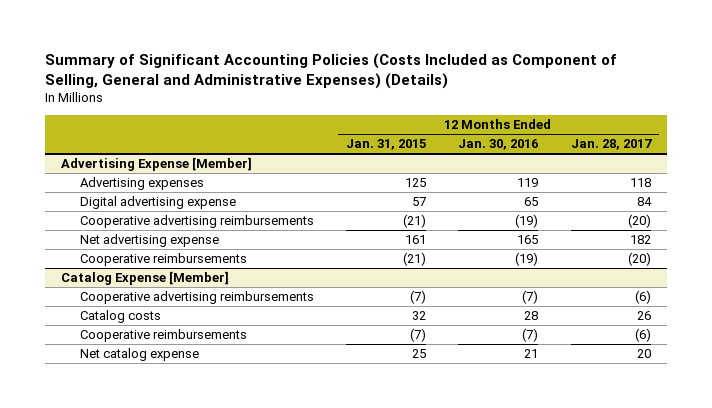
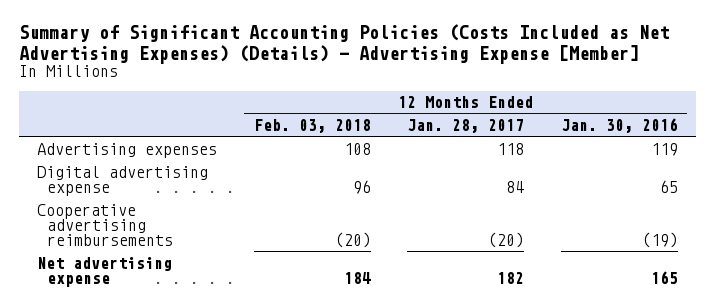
[44,52,617,89] Summary of Significant Accounting Policies (Costs Included as Component of Selling, General and Administrative Expenses) (Details) -> [18,24,669,64] Summary of Significant Accounting Policies (Costs Included as Net Advertising Expenses) (Details) - Advertising Expense [Member]
[346,139,427,151] Jan. 31, 2015 -> none
none -> [253,119,371,134] Feb. 03, 2018
[61,157,253,172] Advertising Expense [Member] -> none
[79,253,247,267] Cooperative reimbursements -> none
[61,271,230,286] Catalog Expense [Member] -> none
[79,291,314,305] Cooperative advertising reimbursements -> none
[79,310,161,324] Catalog costs -> none
[79,329,247,343] Cooperative reimbursements -> none
[79,348,199,362] Net catalog expense -> none

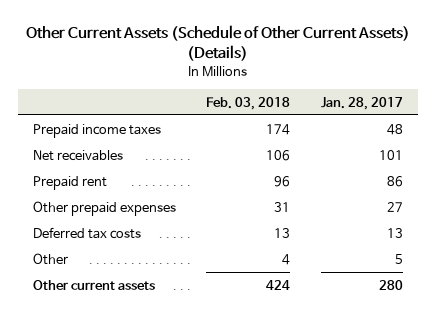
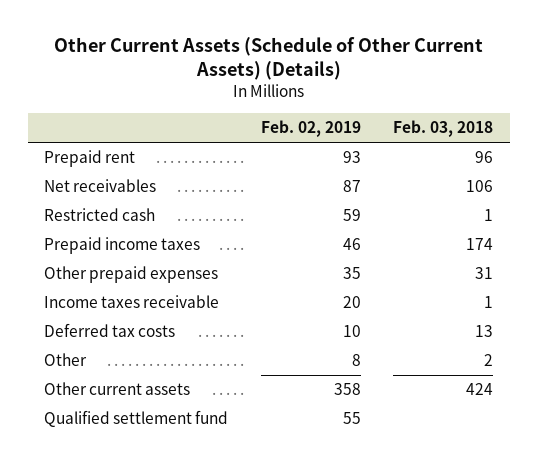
[320,96,403,110] Jan. 28, 2017 -> none
none -> [260,120,361,138] Feb. 02, 2019
[32,149,123,161] Net receivables -> [43,179,156,193] Net receivables
none -> [43,208,155,222] Restricted cash
[32,123,161,138] Prepaid income taxes -> [43,237,200,255] Prepaid income taxes
none -> [43,295,219,309] Income taxes receivable
[282,253,291,265] 4 -> [484,354,494,367] 2
none -> [43,410,228,428] Qualified settlement fund

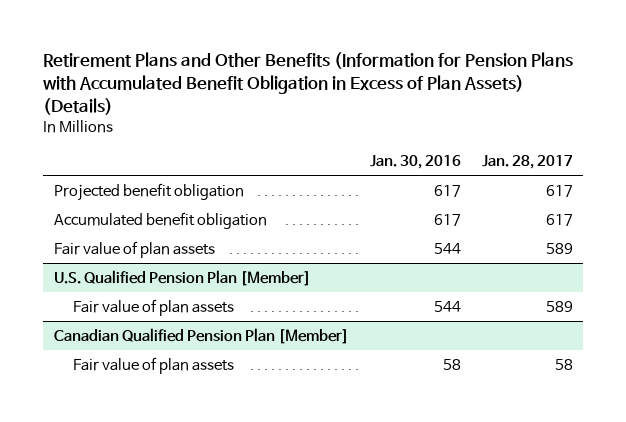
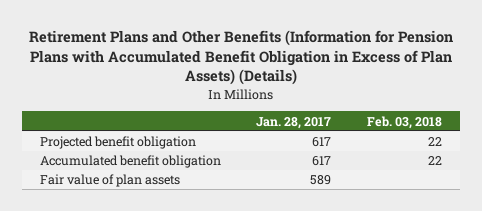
[369,155,461,170] Jan. 30, 2016 -> none
none -> [366,115,442,129] Feb. 03, 2018
[53,269,311,286] U.S. Qualified Pension Plan [Member] -> none
[72,298,234,316] Fair value of plan assets -> none
[53,327,349,344] Canadian Qualified Pension Plan [Member] -> none
[72,356,234,374] Fair value of plan assets -> none

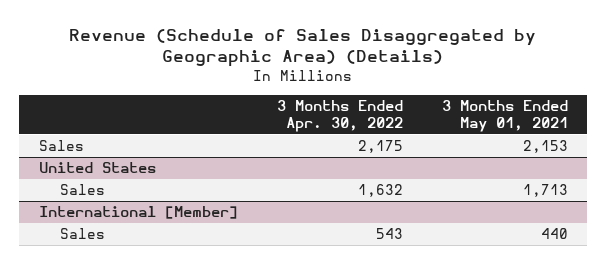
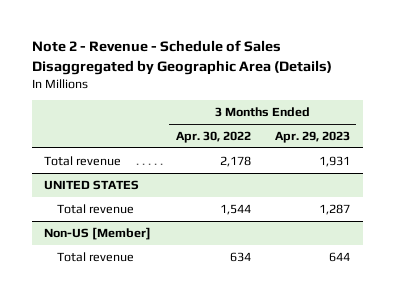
[69,28,537,68] Revenue (Schedule of Sales Disaggregated by Geographic Area) (Details) -> [31,40,332,75] Note 2 - Revenue - Schedule of Sales Disaggregated by Geographic Area (Details)
[441,99,568,132] 3 Months Ended May 01, 2021 -> none
none -> [275,131,351,144] Apr. 29, 2023
[38,140,84,152] Sales -> none
[60,184,106,196] Sales -> none
[38,206,238,220] International [Member] -> none
[60,228,106,240] Sales -> none
none -> [43,156,121,167] Total revenue
[38,162,156,174] United States -> [43,180,139,191] UNITED STATES
none -> [57,204,135,215] Total revenue
none -> [43,227,151,241] Non-US [Member]
none -> [57,252,135,263] Total revenue

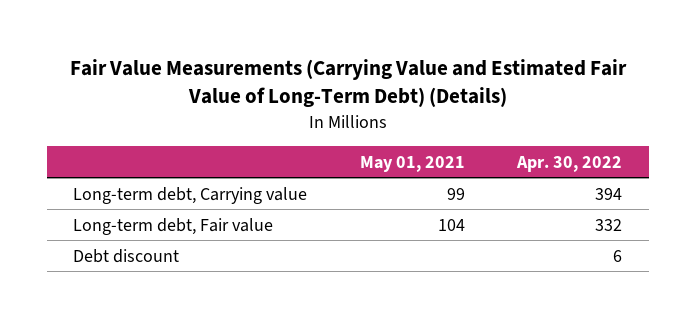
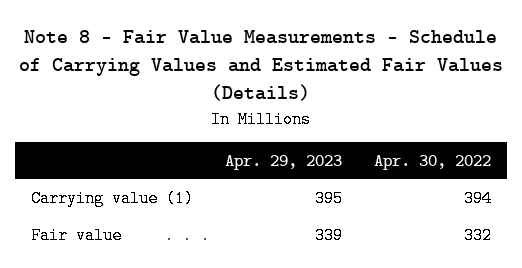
[69,59,627,108] Fair Value Measurements (Carrying Value and Estimated Fair Value of Long-Term Debt) (Details) -> [19,30,504,102] Note 8 - Fair Value Measurements - Schedule of Carrying Values and Estimated Fair Values (Details)
[359,155,465,172] May 01, 2021 -> none
none -> [225,154,343,170] Apr. 29, 2023
[73,248,180,263] Debt discount -> none
[73,186,308,204] Long-term debt, Carrying value -> [31,189,195,207] Carrying value (1)
[73,217,274,235] Long-term debt, Fair value -> [31,226,123,244] Fair value

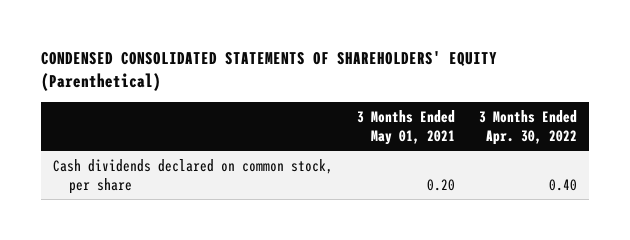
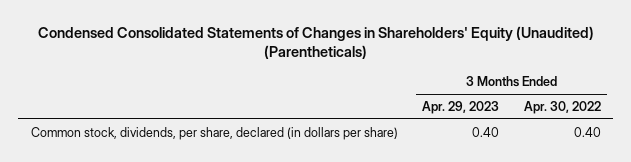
[40,50,497,92] CONDENSED CONSOLIDATED STATEMENTS OF SHAREHOLDERS' EQUITY (Parenthetical) -> [37,25,594,60] Condensed Consolidated Statements of Changes in Shareholders' Equity (Unaudited) (Parentheticals)
[357,109,456,145] 3 Months Ended May 01, 2021 -> none
none -> [422,100,500,114] Apr. 29, 2023
[52,158,333,194] Cash dividends declared on common stock, per share -> [30,126,398,140] Common stock, dividends, per share, declared (in dollars per share)

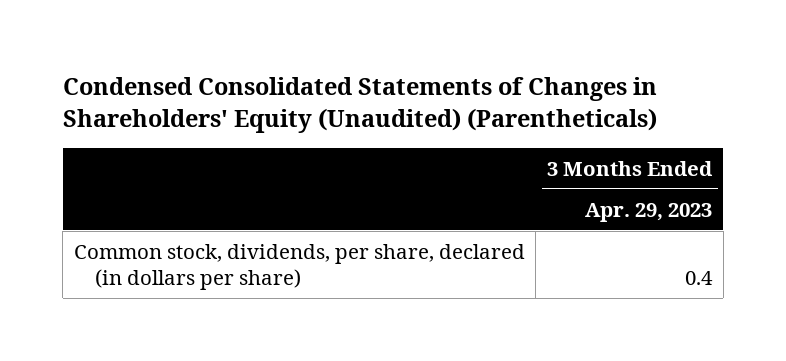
[523,100,601,114] Apr. 30, 2022 -> none
[472,126,500,137] 0.40 -> [685,270,714,285] 0.4

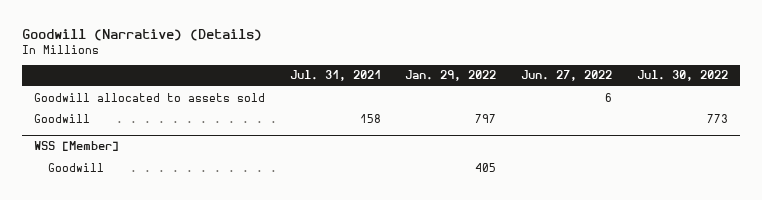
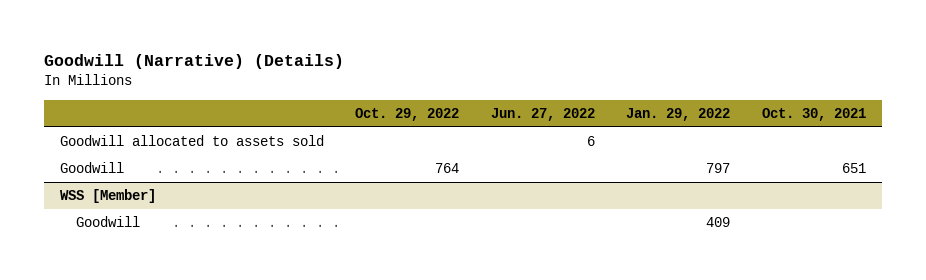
[289,70,381,82] Jul. 31, 2021 -> none
[636,70,728,82] Jul. 30, 2022 -> none
none -> [355,107,460,121] Oct. 29, 2022
none -> [761,107,866,121] Oct. 30, 2021
[475,162,497,172] 405 -> [706,217,731,228] 409

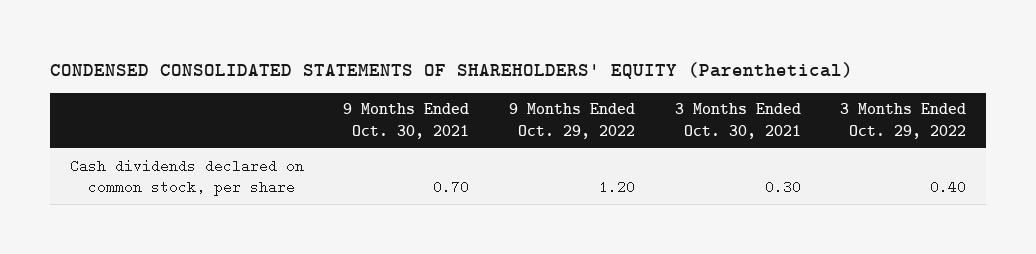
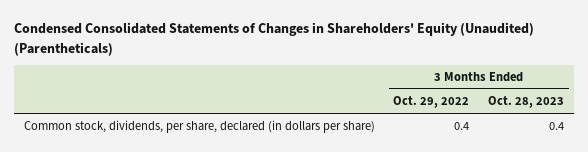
[49,61,853,79] CONDENSED CONSOLIDATED STATEMENTS OF SHAREHOLDERS' EQUITY (Parenthetical) -> [14,22,535,56] Condensed Consolidated Statements of Changes in Shareholders' Equity (Unaudited) (Parentheticals)
[343,103,470,139] 9 Months Ended Oct. 30, 2021 -> none
[509,103,636,139] 9 Months Ended Oct. 29, 2022 -> none
[674,103,801,139] 3 Months Ended Oct. 30, 2021 -> none
none -> [488,96,565,109] Oct. 28, 2023
[69,158,304,197] Cash dividends declared on common stock, per share -> [23,120,375,134] Common stock, dividends, per share, declared (in dollars per share)
[930,180,967,195] 0.40 -> [454,122,470,131] 0.4

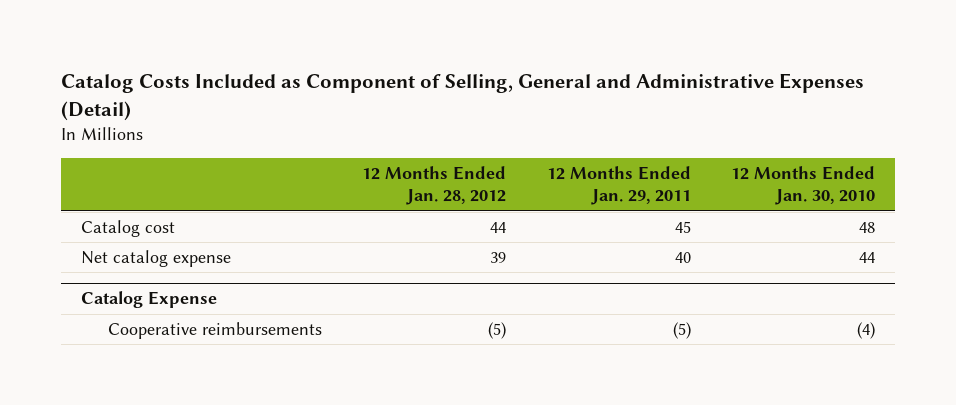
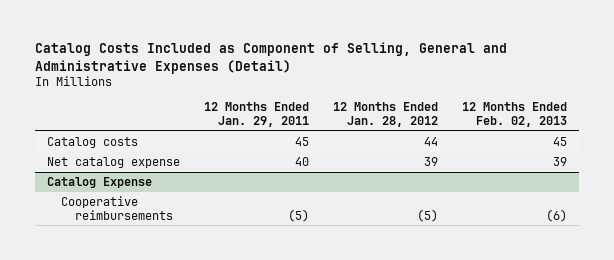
[731,165,876,206] 12 Months Ended Jan. 30, 2010 -> none
none -> [462,102,568,127] 12 Months Ended Feb. 02, 2013
[81,219,176,237] Catalog cost -> [47,137,139,149] Catalog costs

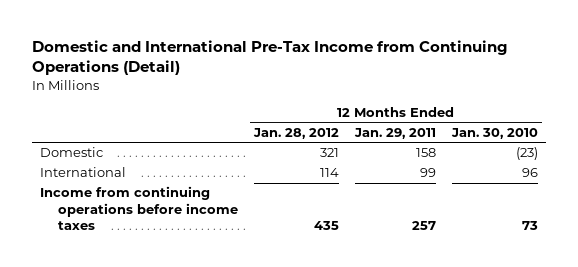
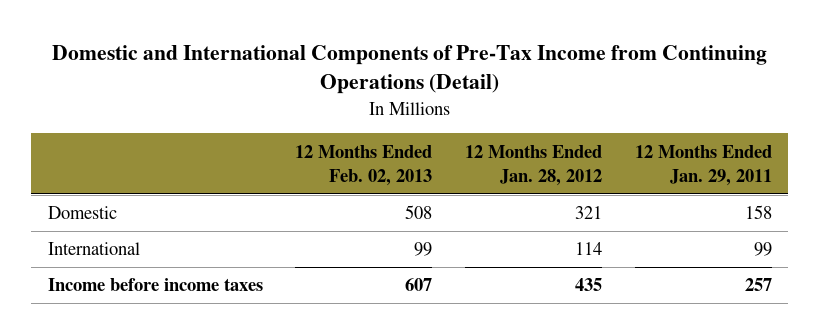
[32,40,509,76] Domestic and International Pre-Tax Income from Continuing Operations (Detail) -> [51,45,767,95] Domestic and International Components of Pre-Tax Income from Continuing Operations (Detail)
[450,127,538,139] Jan. 30, 2010 -> none
none -> [295,144,433,186] 12 Months Ended Feb. 02, 2013
[40,186,239,230] Income from continuing operations before income taxes -> [47,278,263,292] Income before income taxes

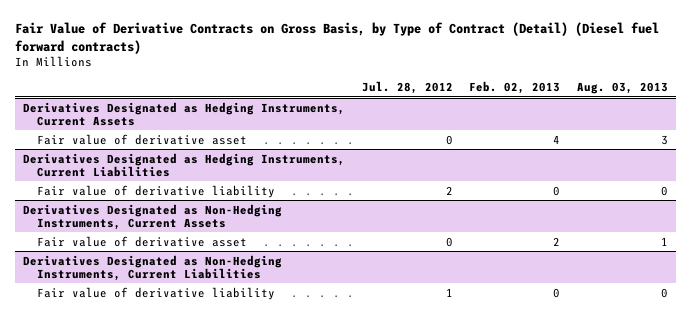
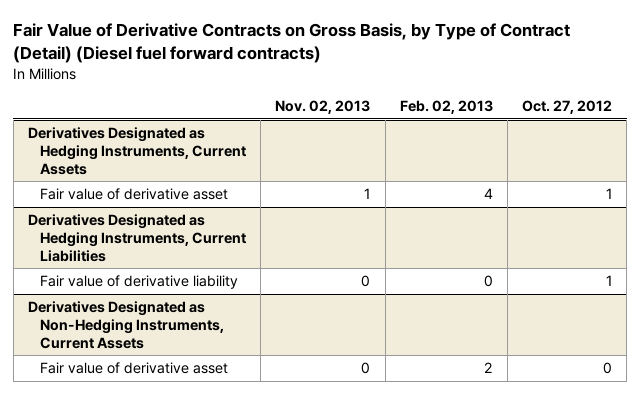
[361,81,453,95] Jul. 28, 2012 -> none
[576,82,668,95] Aug. 03, 2013 -> none
none -> [275,100,371,115] Nov. 02, 2013
none -> [522,100,613,115] Oct. 27, 2012
[23,254,283,281] Derivatives Designated as Non-Hedging Instruments, Current Liabilities -> none
[36,286,275,300] Fair value of derivative liability -> none

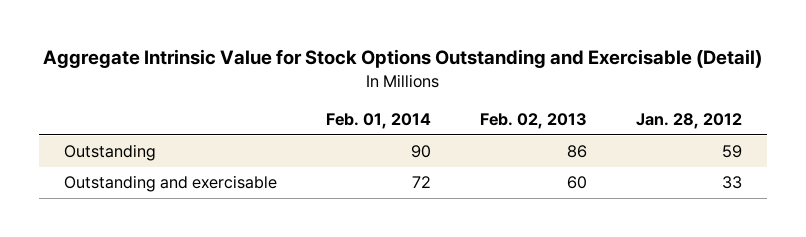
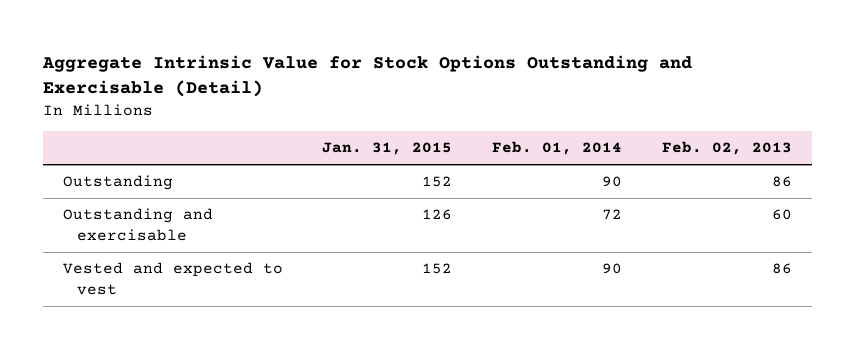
[636,112,743,129] Jan. 28, 2012 -> none
none -> [322,142,453,156] Jan. 31, 2015
none -> [62,262,283,295] Vested and expected to vest

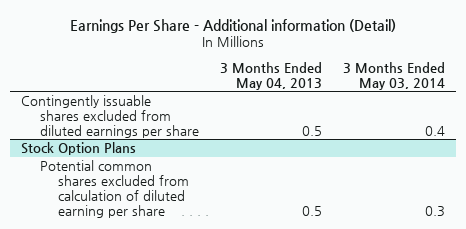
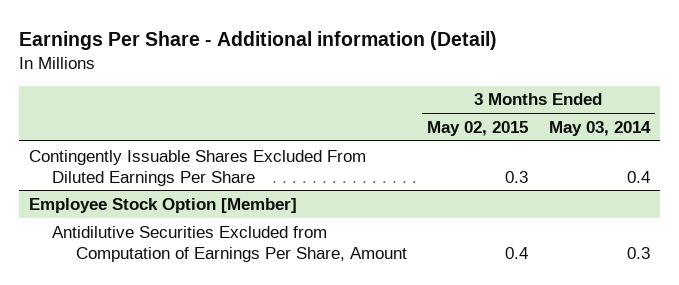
[219,61,322,90] 3 Months Ended May 04, 2013 -> none
none -> [427,121,529,137] May 02, 2015
[21,142,137,156] Stock Option Plans -> none
[21,95,199,138] Contingently issuable shares excluded from diluted earnings per share -> [29,149,367,186] Contingently Issuable Shares Excluded From Diluted Earnings Per Share
none -> [29,197,298,213] Employee Stock Option [Member]
[39,160,190,218] Potential common shares excluded from calculation of diluted earning per share -> [52,225,407,262] Antidilutive Securities Excluded from Computation of Earnings Per Share, Amount

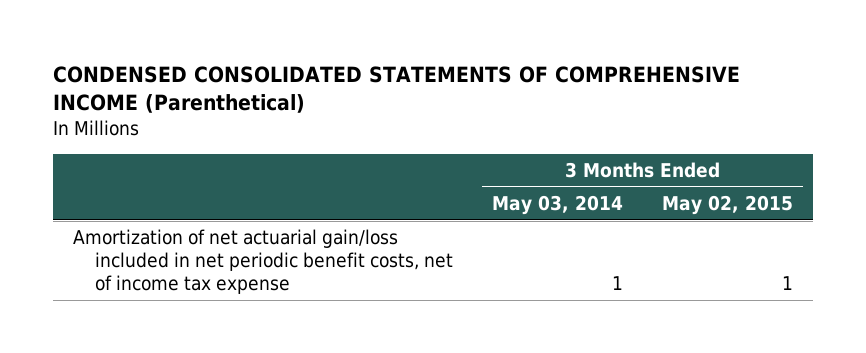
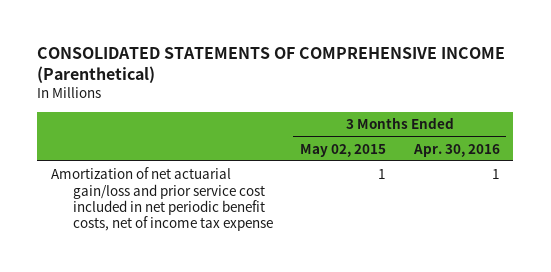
[52,65,740,114] CONDENSED CONSOLIDATED STATEMENTS OF COMPREHENSIVE INCOME (Parenthetical) -> [37,46,506,83] CONSOLIDATED STATEMENTS OF COMPREHENSIVE INCOME (Parenthetical)
[492,194,624,215] May 03, 2014 -> none
none -> [412,143,500,157] Apr. 30, 2016
[72,229,453,295] Amortization of net actuarial gain/loss included in net periodic benefit costs, net of income tax expense -> [50,167,273,232] Amortization of net actuarial gain/loss and prior service cost included in net periodic benefit costs, net of income tax expense

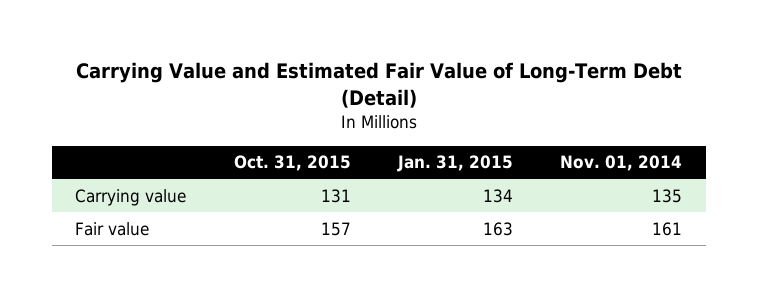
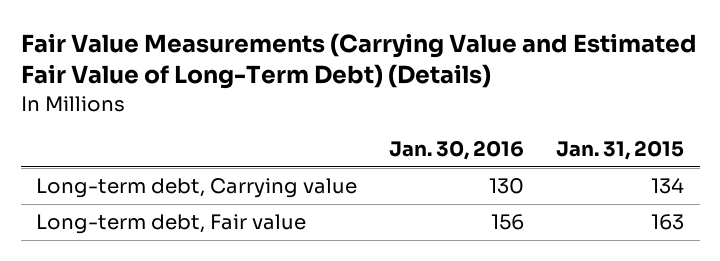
[75,62,682,109] Carrying Value and Estimated Fair Value of Long-Term Debt (Detail) -> [20,32,697,90] Fair Value Measurements (Carrying Value and Estimated Fair Value of Long-Term Debt) (Details)
[233,155,351,172] Oct. 31, 2015 -> none
[560,155,683,172] Nov. 01, 2014 -> none
none -> [389,140,525,161] Jan. 30, 2016
[75,188,187,206] Carrying value -> [36,178,358,199] Long-term debt, Carrying value
[75,221,150,236] Fair value -> [36,214,307,235] Long-term debt, Fair value

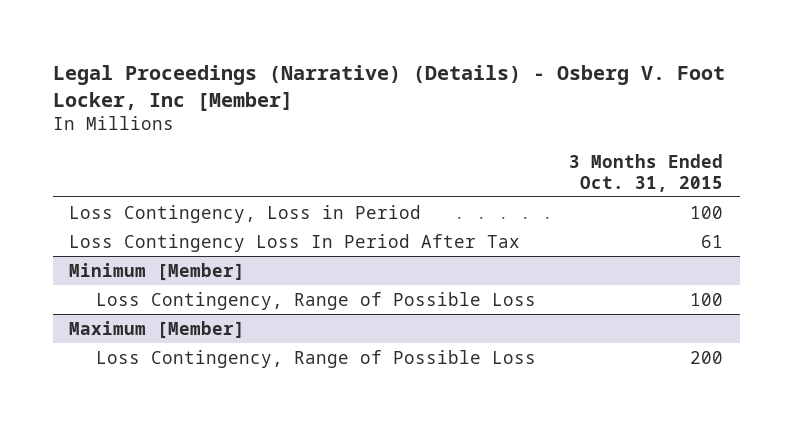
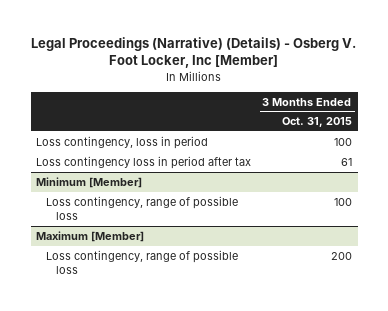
[69,204,422,223] Loss Contingency, Loss in Period -> [36,135,209,149] Loss contingency, loss in period
[69,233,521,252] Loss Contingency Loss In Period After Tax -> [36,155,252,169] Loss contingency loss in period after tax
[96,291,537,310] Loss Contingency, Range of Possible Loss -> [46,195,239,220] Loss contingency, range of possible loss
[96,349,537,368] Loss Contingency, Range of Possible Loss -> [46,249,239,274] Loss contingency, range of possible loss

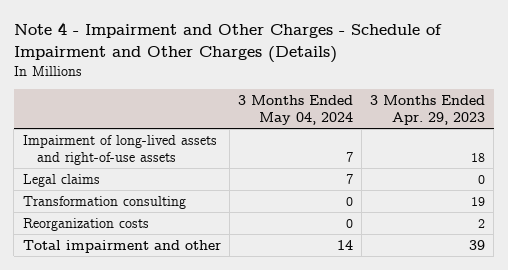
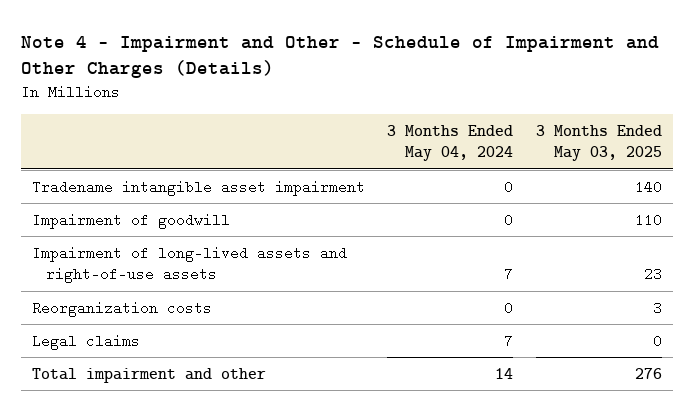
[13,22,442,63] Note 4 - Impairment and Other Charges - Schedule of Impairment and Other Charges (Details) -> [21,35,660,79] Note 4 - Impairment and Other - Schedule of Impairment and Other Charges (Details)
[370,95,486,125] 3 Months Ended Apr. 29, 2023 -> none
none -> [535,125,662,162] 3 Months Ended May 03, 2025
none -> [32,179,366,196] Tradename intangible asset impairment
none -> [32,212,231,229] Impairment of goodwill
[22,195,186,209] Transformation consulting -> none
[22,173,100,187] Legal claims -> [32,333,141,350] Legal claims

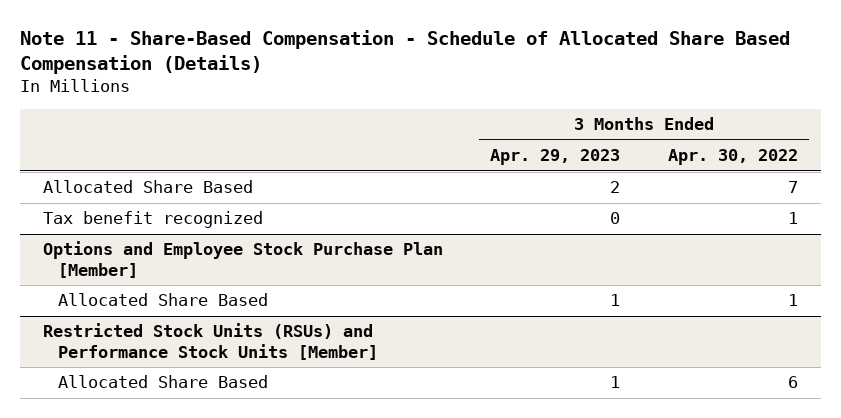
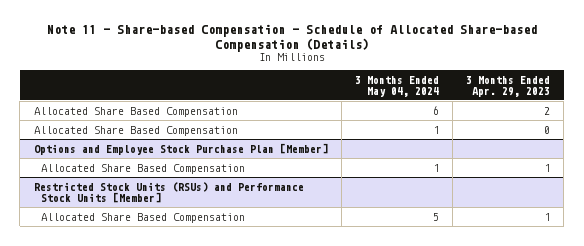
[19,30,790,75] Note 11 - Share-Based Compensation - Schedule of Allocated Share Based Compensation (Details) -> [46,24,537,52] Note 11 - Share-based Compensation - Schedule of Allocated Share-based Compensation (Details)
[667,149,798,166] Apr. 30, 2022 -> none
none -> [354,75,439,97] 3 Months Ended May 04, 2024
[43,180,254,194] Allocated Share Based -> [33,106,238,117] Allocated Share Based Compensation
[43,211,264,229] Tax benefit recognized -> [33,125,238,136] Allocated Share Based Compensation
[58,293,269,307] Allocated Share Based -> [41,163,246,174] Allocated Share Based Compensation
[58,375,269,389] Allocated Share Based -> [41,212,246,223] Allocated Share Based Compensation

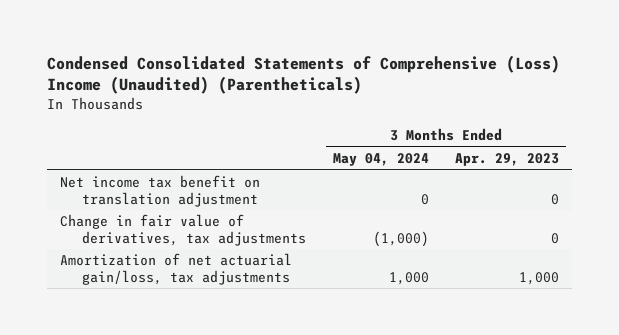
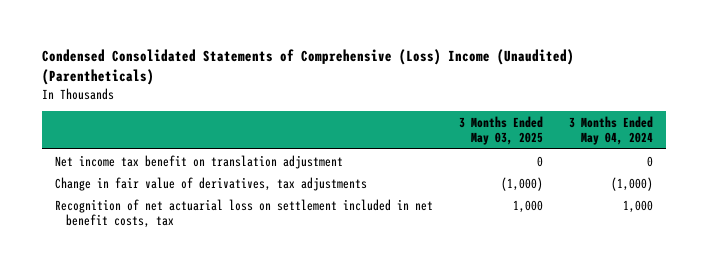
[454,152,559,166] Apr. 29, 2023 -> none
none -> [458,116,543,146] 3 Months Ended May 03, 2025
[59,253,292,285] Amortization of net actuarial gain/loss, tax adjustments -> none
none -> [54,198,433,228] Recognition of net actuarial loss on settlement included in net benefit costs, tax

